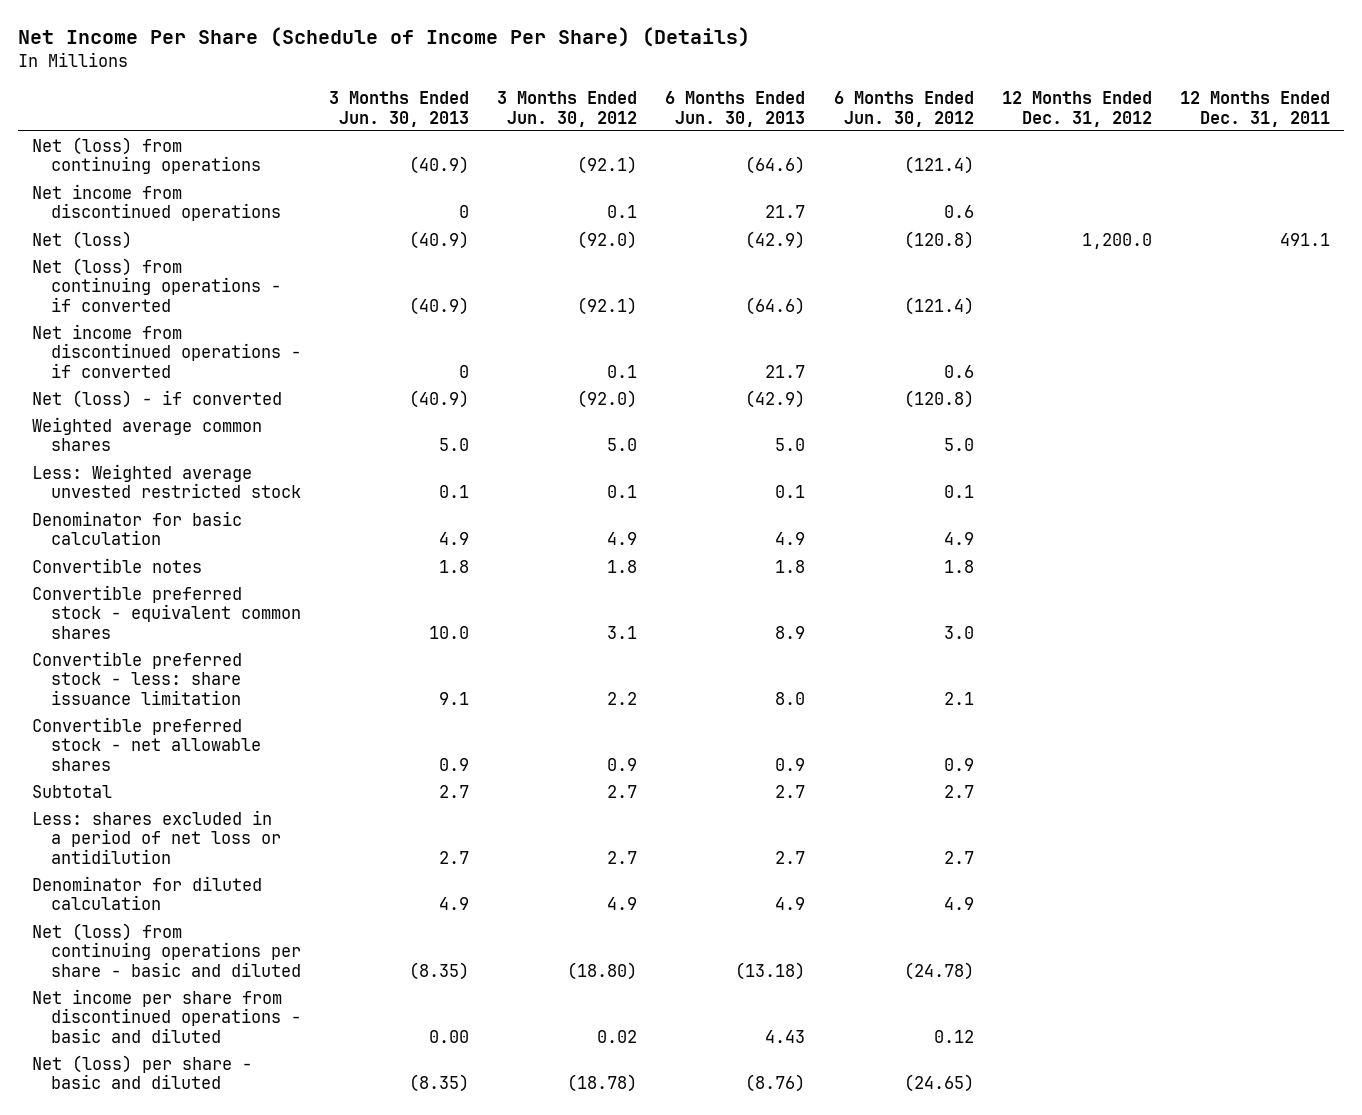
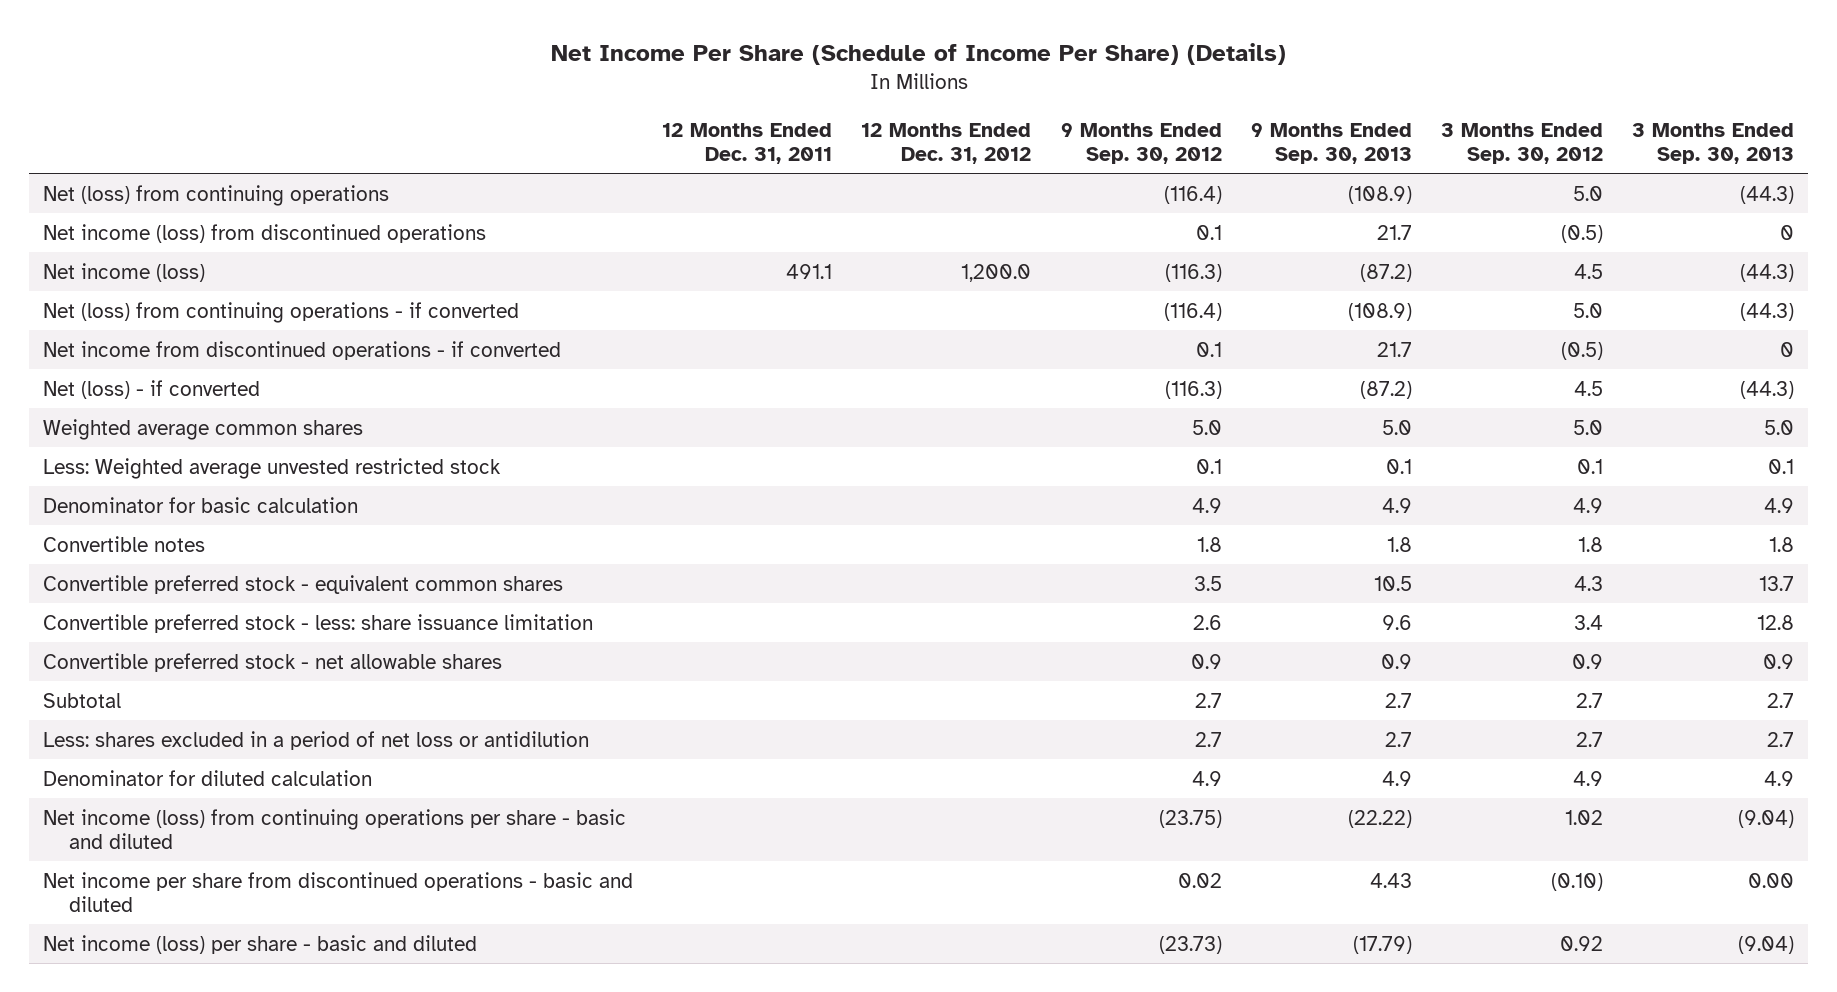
[329,90,470,127] 3 Months Ended Jun. 30, 2013 -> none
[497,90,638,127] 3 Months Ended Jun. 30, 2012 -> none
[665,90,806,127] 6 Months Ended Jun. 30, 2013 -> none
[833,90,974,127] 6 Months Ended Jun. 30, 2012 -> none
none -> [1060,122,1222,165] 9 Months Ended Sep. 30, 2012
none -> [1250,122,1412,165] 9 Months Ended Sep. 30, 2013
none -> [1440,122,1603,165] 3 Months Ended Sep. 30, 2012
none -> [1631,122,1794,165] 3 Months Ended Sep. 30, 2013
[32,183,282,222] Net income from discontinued operations -> [43,223,487,243] Net income (loss) from discontinued operations
[32,230,133,249] Net (loss) -> [43,262,206,282] Net income (loss)
[32,922,302,978] Net (loss) from continuing operations per share - basic and diluted -> [43,808,627,849] Net income (loss) from continuing operations per share - basic and diluted
[32,1054,253,1090] Net (loss) per share - basic and diluted -> [43,934,478,954] Net income (loss) per share - basic and diluted

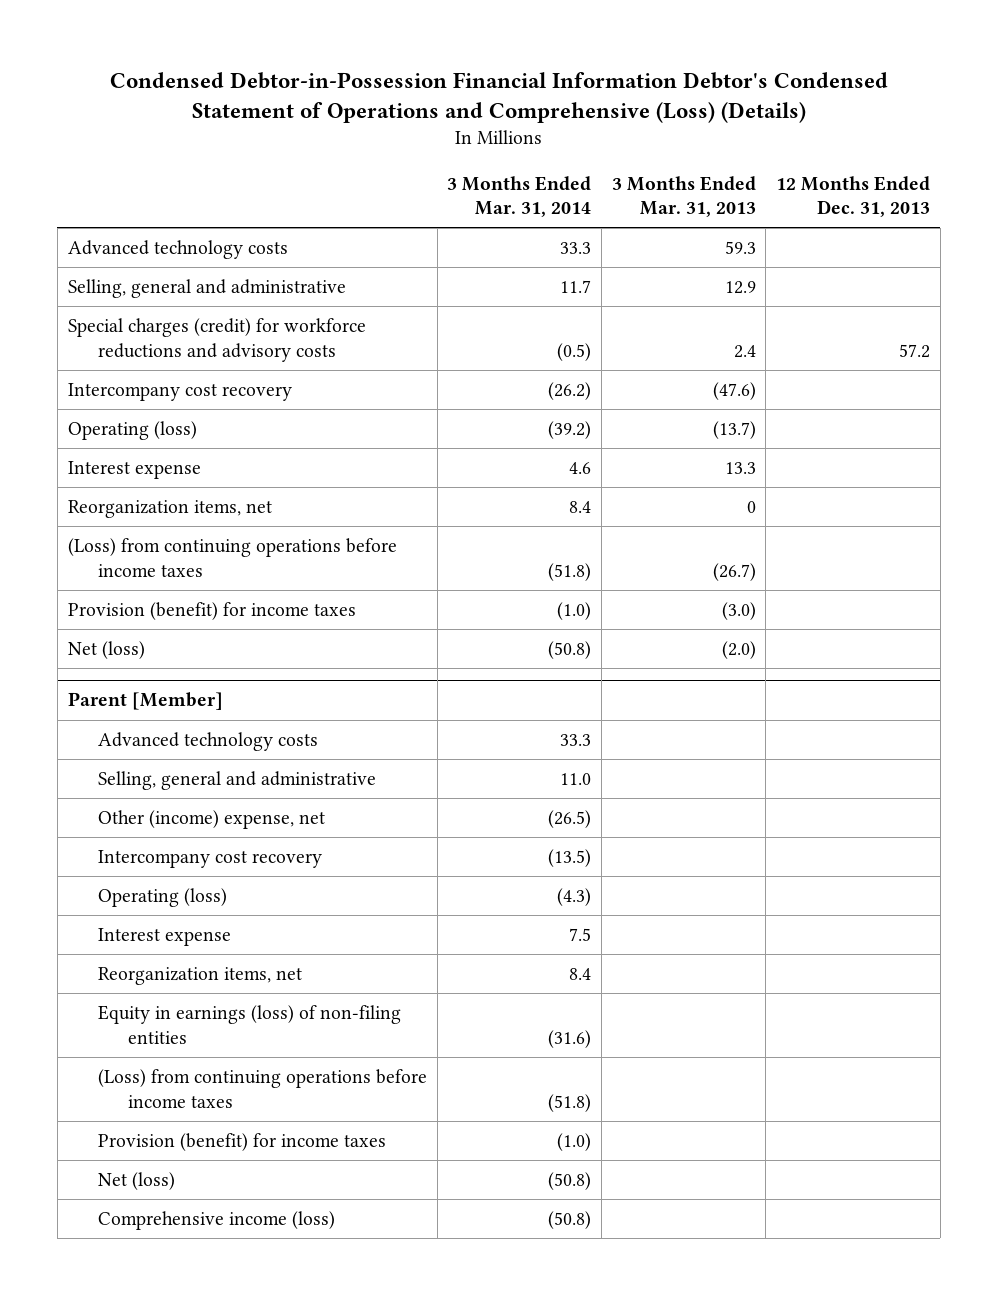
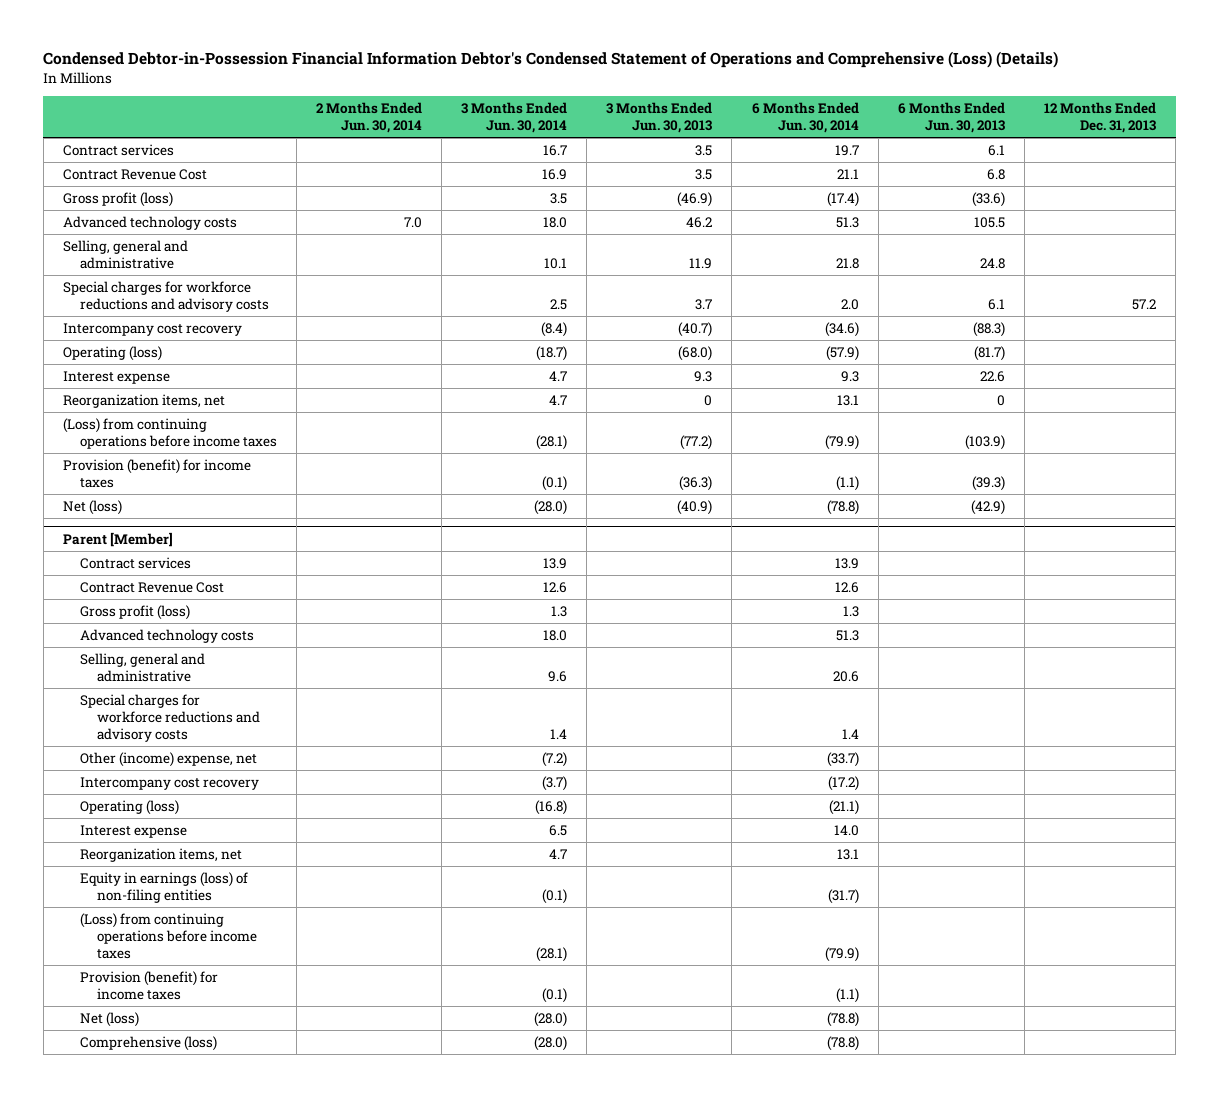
[447,175,592,218] 3 Months Ended Mar. 31, 2014 -> none
[611,175,756,218] 3 Months Ended Mar. 31, 2013 -> none
none -> [315,102,422,134] 2 Months Ended Jun. 30, 2014
none -> [461,102,568,134] 3 Months Ended Jun. 30, 2014
none -> [606,102,713,134] 3 Months Ended Jun. 30, 2013
none -> [751,102,859,134] 6 Months Ended Jun. 30, 2014
none -> [897,102,1005,134] 6 Months Ended Jun. 30, 2013
none -> [62,144,174,157] Contract services
none -> [62,169,207,181] Contract Revenue Cost
none -> [62,192,173,208] Gross profit (loss)
[67,318,366,362] Special charges (credit) for workforce reductions and advisory costs -> [62,281,269,312] Special charges for workforce reductions and advisory costs
none -> [79,557,191,570] Contract services
none -> [79,582,224,594] Contract Revenue Cost
none -> [79,605,190,621] Gross profit (loss)
none -> [79,694,260,742] Special charges for workforce reductions and advisory costs
[97,1211,335,1231] Comprehensive income (loss) -> [79,1036,217,1052] Comprehensive (loss)

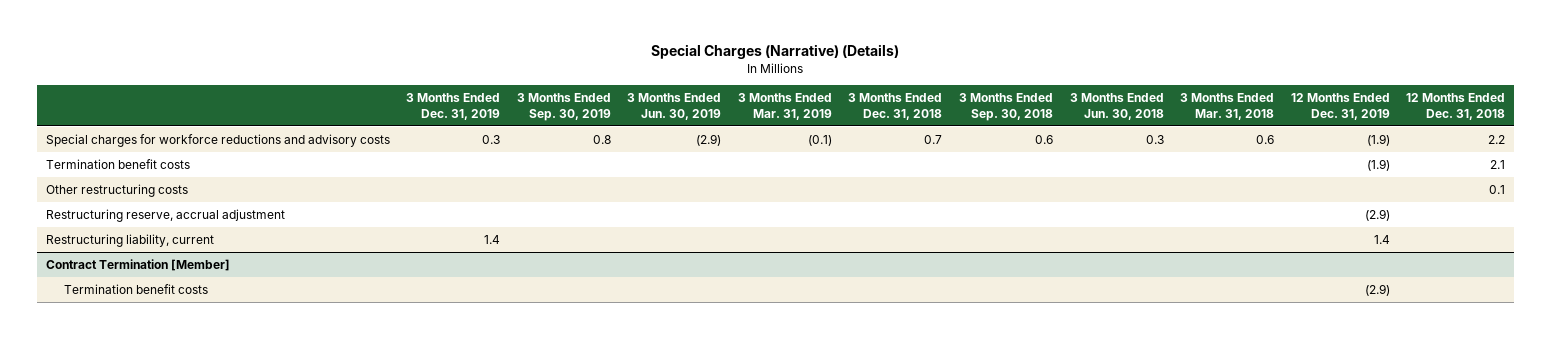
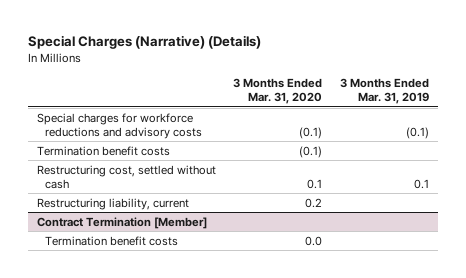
[406,92,501,120] 3 Months Ended Dec. 31, 2019 -> none
[516,92,611,121] 3 Months Ended Sep. 30, 2019 -> none
[627,92,722,120] 3 Months Ended Jun. 30, 2019 -> none
[848,92,943,120] 3 Months Ended Dec. 31, 2018 -> none
[959,92,1054,121] 3 Months Ended Sep. 30, 2018 -> none
[1069,92,1164,120] 3 Months Ended Jun. 30, 2018 -> none
[1180,92,1275,120] 3 Months Ended Mar. 31, 2018 -> none
[1290,92,1390,120] 12 Months Ended Dec. 31, 2019 -> none
[1406,92,1506,120] 12 Months Ended Dec. 31, 2018 -> none
none -> [233,78,323,105] 3 Months Ended Mar. 31, 2020
[45,184,188,198] Other restructuring costs -> none
[45,209,285,223] Restructuring reserve, accrual adjustment -> none
none -> [36,164,216,189] Restructuring cost, settled without cash

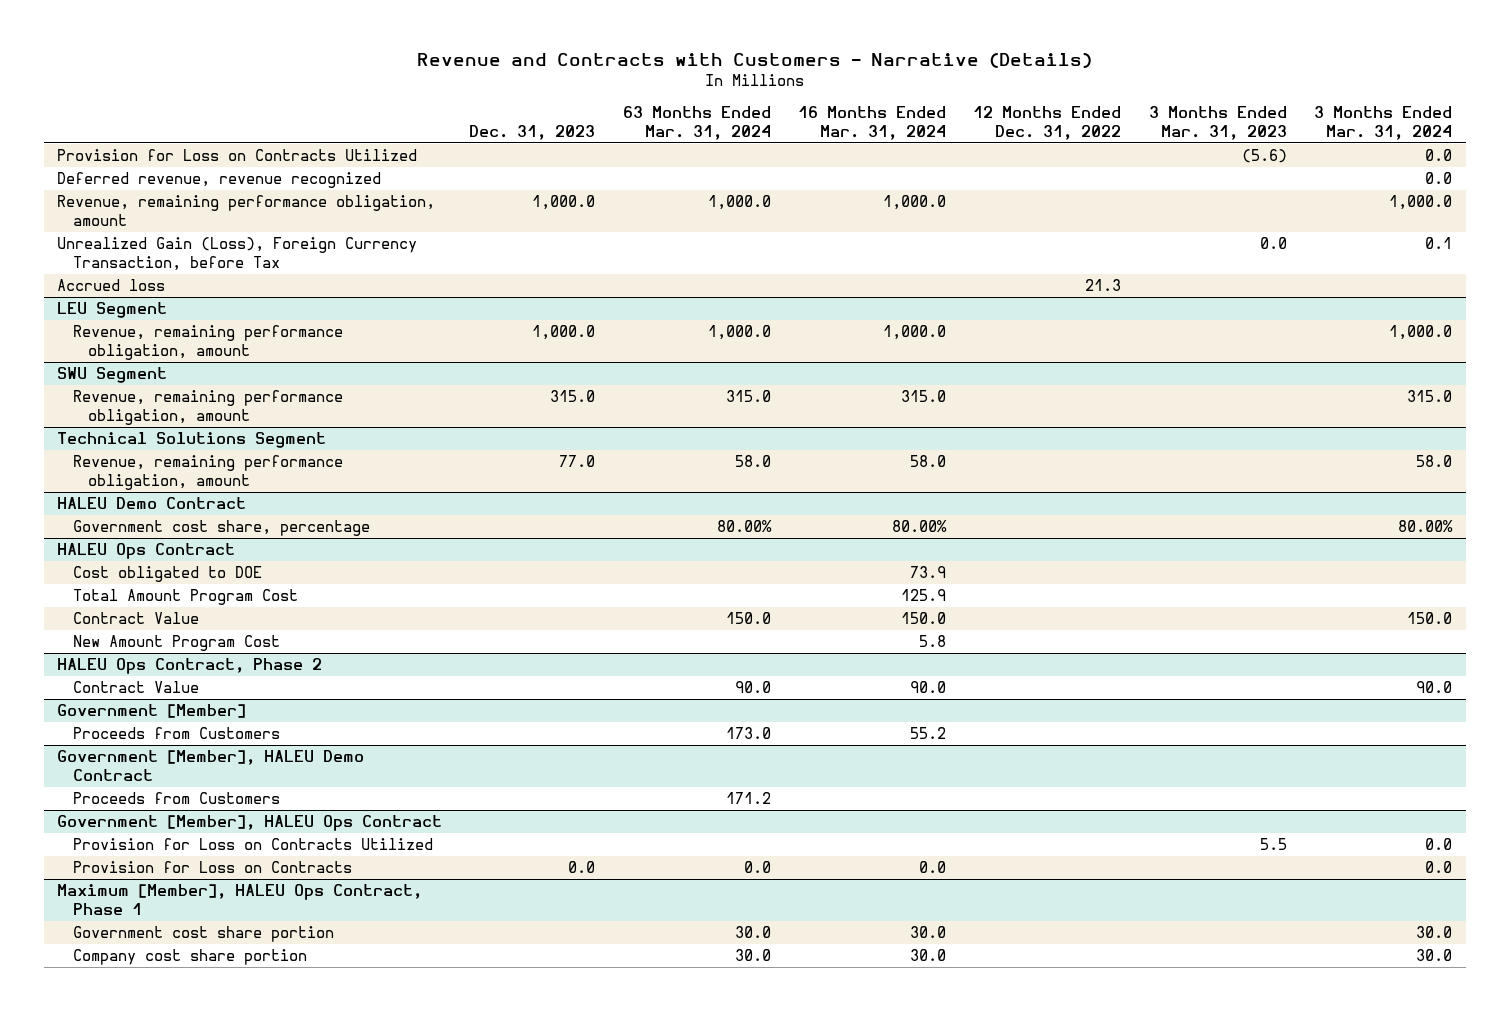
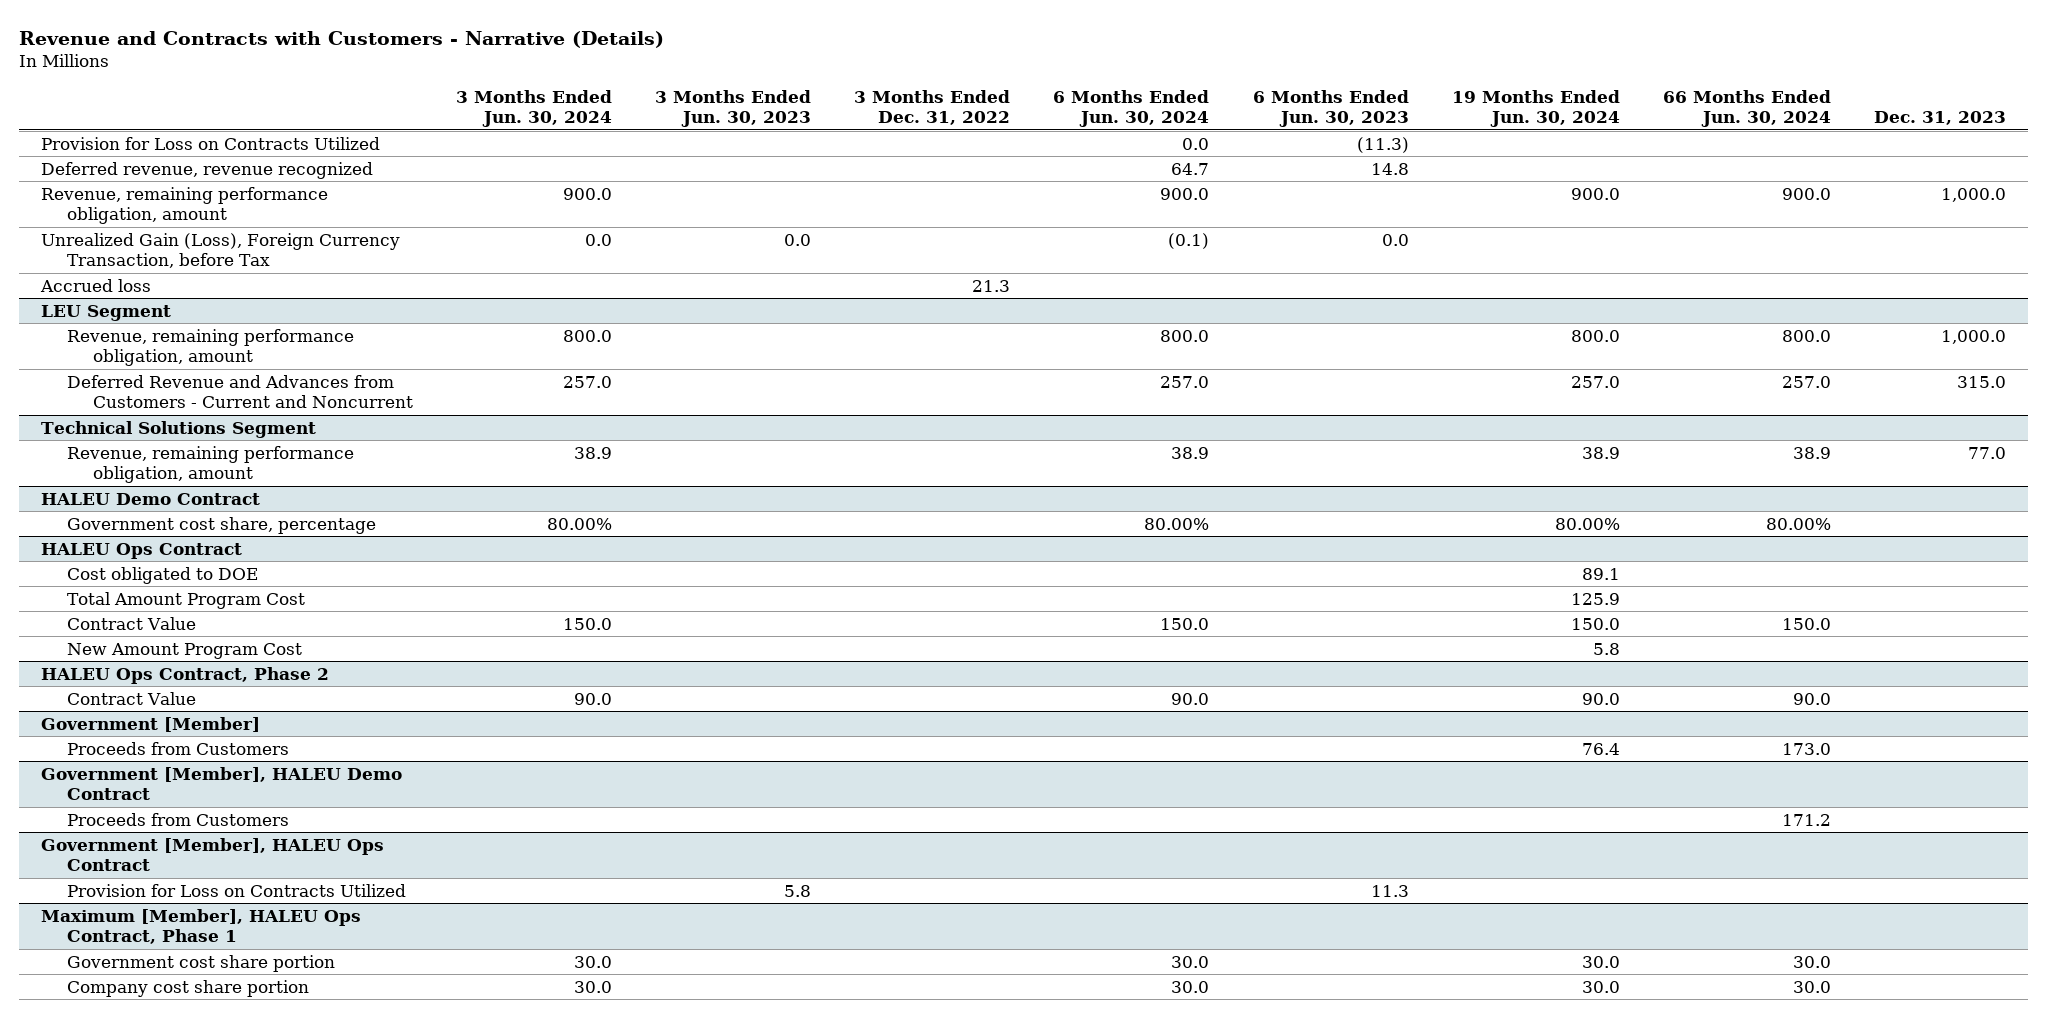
[622,106,771,141] 63 Months Ended Mar. 31, 2024 -> none
[798,106,947,141] 16 Months Ended Mar. 31, 2024 -> none
[973,106,1122,141] 12 Months Ended Dec. 31, 2022 -> none
[1148,106,1287,141] 3 Months Ended Mar. 31, 2023 -> none
[1313,106,1452,141] 3 Months Ended Mar. 31, 2024 -> none
none -> [455,89,612,127] 3 Months Ended Jun. 30, 2024
none -> [654,89,811,127] 3 Months Ended Jun. 30, 2023
none -> [854,89,1011,125] 3 Months Ended Dec. 31, 2022
none -> [1053,89,1210,127] 6 Months Ended Jun. 30, 2024
none -> [1252,89,1409,127] 6 Months Ended Jun. 30, 2023
none -> [1451,89,1620,127] 19 Months Ended Jun. 30, 2024
none -> [1662,89,1831,127] 66 Months Ended Jun. 30, 2024
[57,366,168,383] SWU Segment -> none
[72,389,343,425] Revenue, remaining performance obligation, amount -> none
none -> [66,374,413,409] Deferred Revenue and Advances from Customers - Current and Noncurrent
[72,860,352,873] Provision for Loss on Contracts -> none

